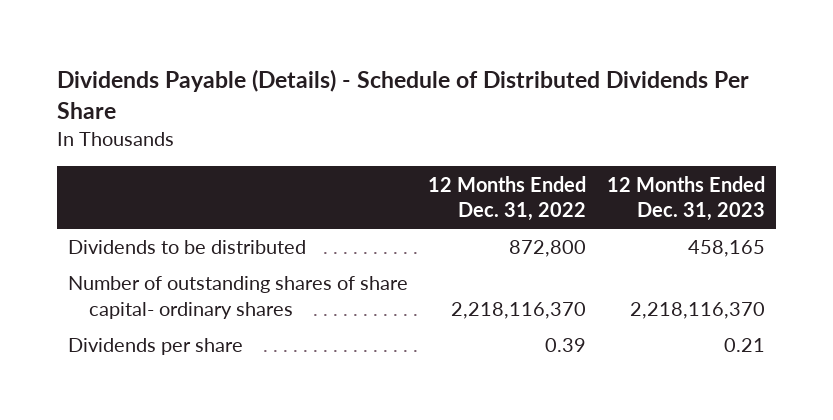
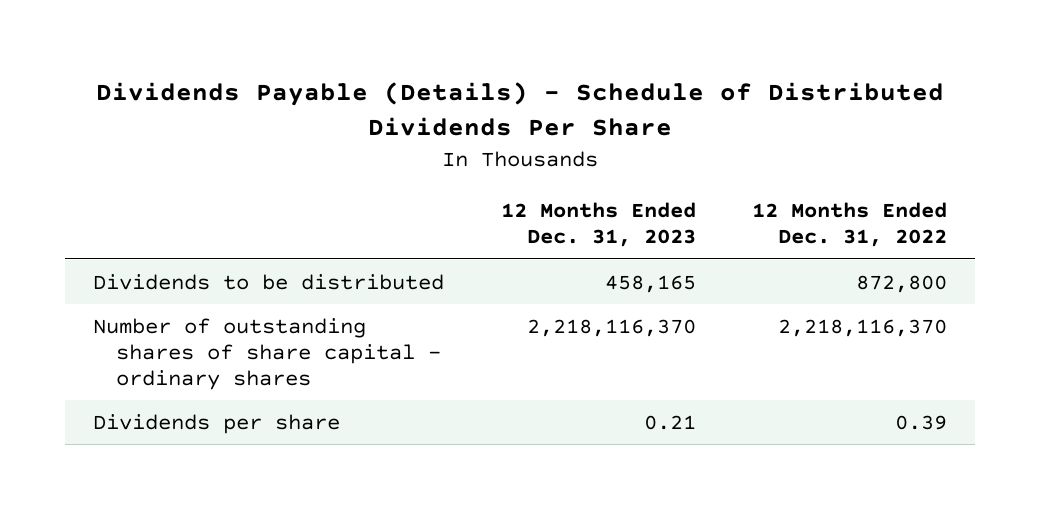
[67,276,408,320] Number of outstanding shares of share capital- ordinary shares -> [93,317,441,391] Number of outstanding shares of share capital - ordinary shares

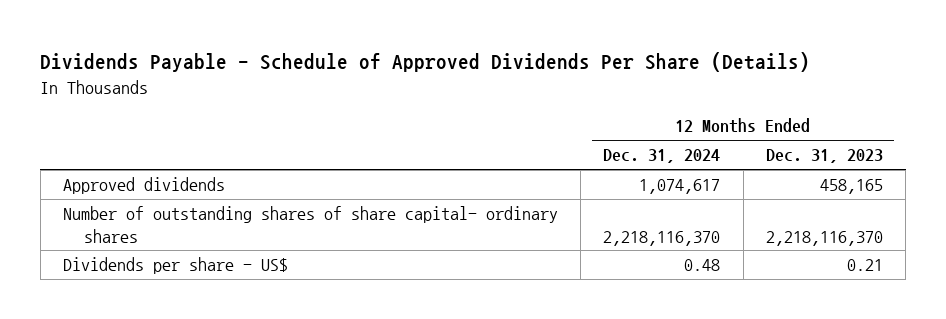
[96,82,945,137] Dividends Payable (Details) - Schedule of Distributed Dividends Per Share -> [40,52,811,73] Dividends Payable - Schedule of Approved Dividends Per Share (Details)
[752,202,948,248] 12 Months Ended Dec. 31, 2022 -> none
none -> [603,149,721,164] Dec. 31, 2024
[93,273,445,290] Dividends to be distributed -> [62,177,225,195] Approved dividends
[93,317,441,391] Number of outstanding shares of share capital - ordinary shares -> [62,206,558,243] Number of outstanding shares of share capital- ordinary shares
[93,413,341,434] Dividends per share -> [62,257,288,275] Dividends per share - US$

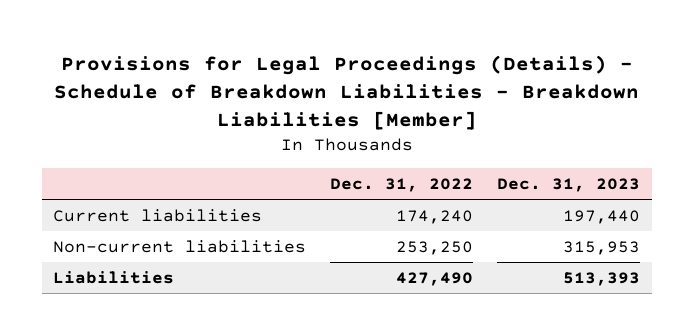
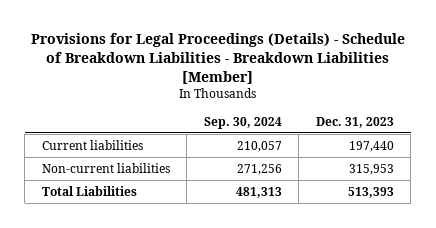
[330,177,474,192] Dec. 31, 2022 -> none
none -> [203,116,282,129] Sep. 30, 2024
[53,270,175,284] Liabilities -> [41,185,137,196] Total Liabilities

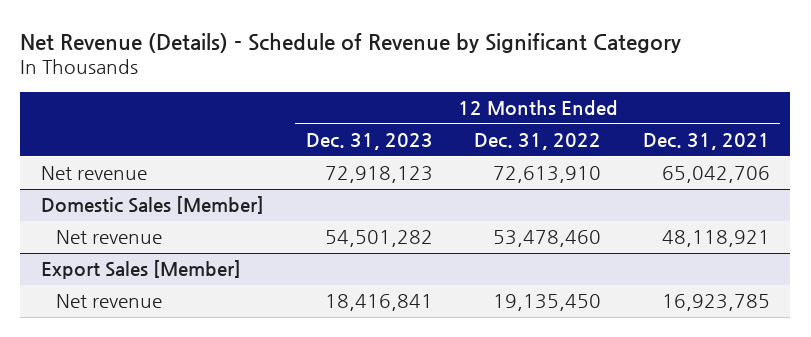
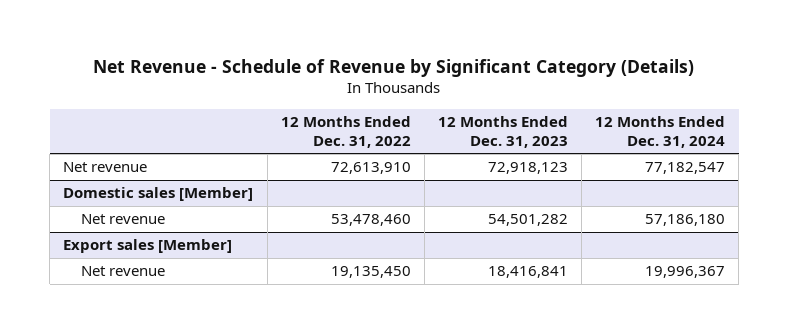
[20,32,682,53] Net Revenue (Details) - Schedule of Revenue by Significant Category -> [93,59,695,78] Net Revenue - Schedule of Revenue by Significant Category (Details)
[642,133,770,151] Dec. 31, 2021 -> none
none -> [595,115,726,148] 12 Months Ended Dec. 31, 2024
[41,196,265,215] Domestic Sales [Member] -> [63,187,254,202] Domestic sales [Member]
[41,260,242,280] Export Sales [Member] -> [63,239,233,254] Export sales [Member]

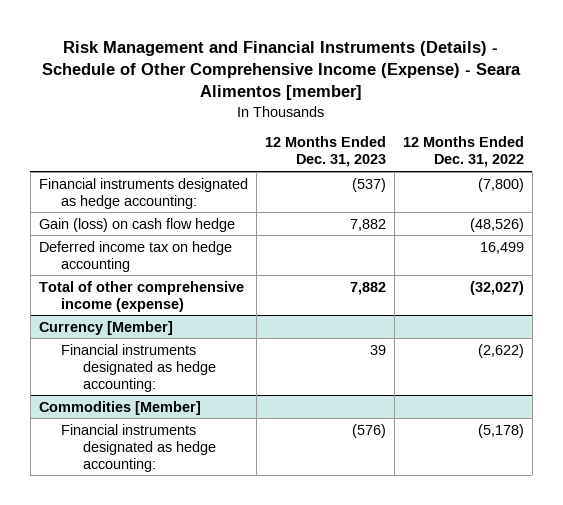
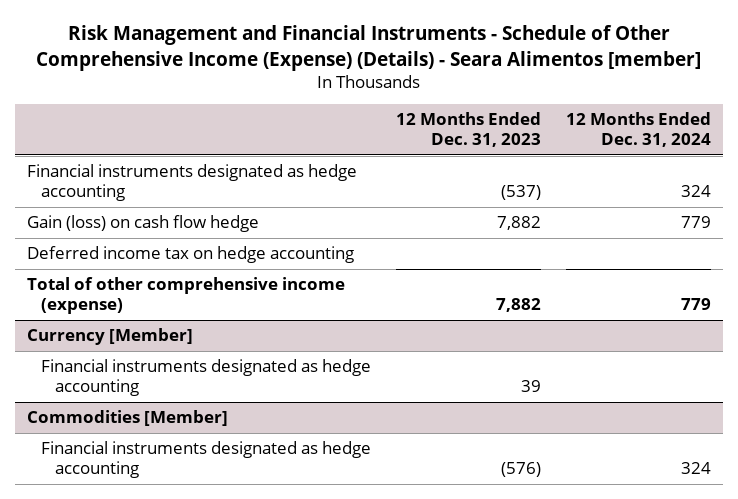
[42,40,522,101] Risk Management and Financial Instruments (Details) - Schedule of Other Comprehensive Income (Expense) - Seara Alimentos [member] -> [36,25,702,71] Risk Management and Financial Instruments - Schedule of Other Comprehensive Income (Expense) (Details) - Seara Alimentos [member]
[402,136,524,168] 12 Months Ended Dec. 31, 2022 -> none
none -> [565,112,711,147] 12 Months Ended Dec. 31, 2024
[38,177,248,209] Financial instruments designated as hedge accounting: -> [27,164,358,201] Financial instruments designated as hedge accounting
[61,343,217,392] Financial instruments designated as hedge accounting: -> [41,359,372,396] Financial instruments designated as hedge accounting
[61,423,217,472] Financial instruments designated as hedge accounting: -> [41,441,372,478] Financial instruments designated as hedge accounting

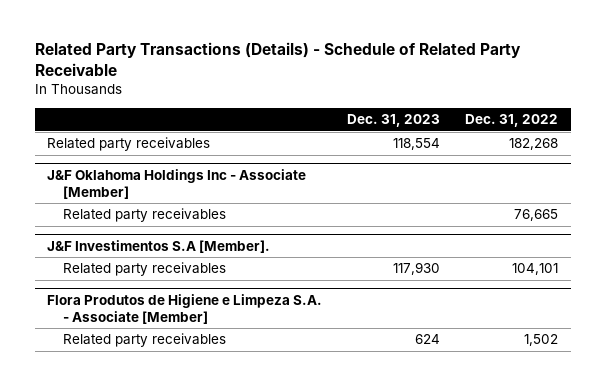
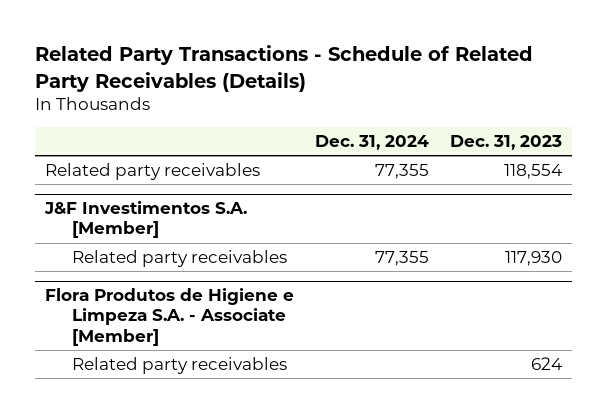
[34,42,521,77] Related Party Transactions (Details) - Schedule of Related Party Receivable -> [35,45,534,92] Related Party Transactions - Schedule of Related Party Receivables (Details)
[465,113,559,127] Dec. 31, 2022 -> none
none -> [315,135,430,151] Dec. 31, 2024
[47,168,307,199] J&F Oklahoma Holdings Inc - Associate [Member] -> none
[62,208,226,223] Related party receivables -> none
[47,239,271,253] J&F Investimentos S.A [Member]. -> [44,201,248,239] J&F Investimentos S.A. [Member]

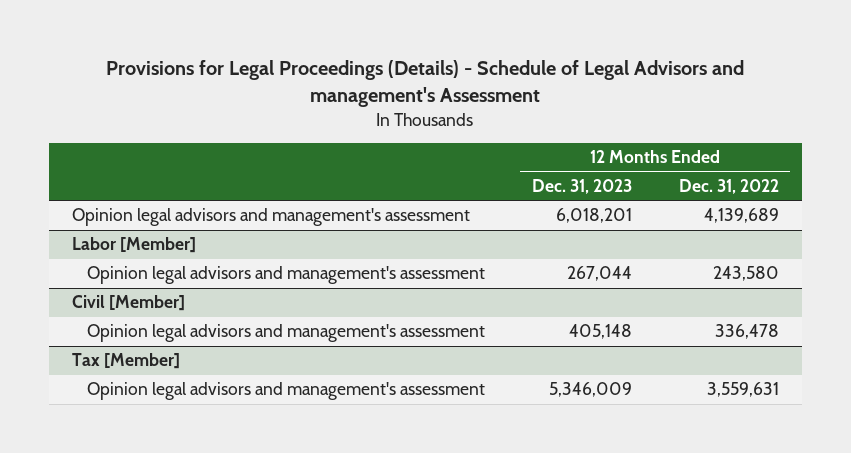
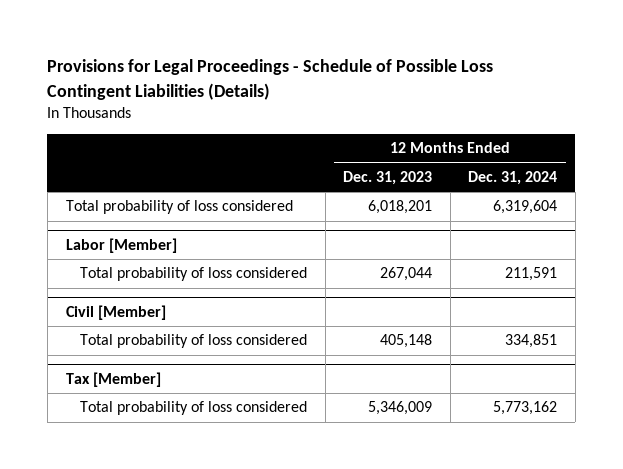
[106,60,745,108] Provisions for Legal Proceedings (Details) - Schedule of Legal Advisors and management's Assessment -> [47,59,494,100] Provisions for Legal Proceedings - Schedule of Possible Loss Contingent Liabilities (Details)
[678,178,779,194] Dec. 31, 2022 -> none
none -> [468,170,558,185] Dec. 31, 2024
[71,208,470,227] Opinion legal advisors and management's assessment -> [65,200,293,215] Total probability of loss considered
[87,266,486,285] Opinion legal advisors and management's assessment -> [79,267,307,282] Total probability of loss considered
[87,324,486,343] Opinion legal advisors and management's assessment -> [79,334,307,349] Total probability of loss considered
[87,382,486,401] Opinion legal advisors and management's assessment -> [79,401,307,416] Total probability of loss considered

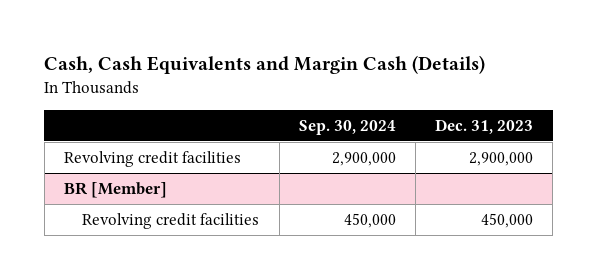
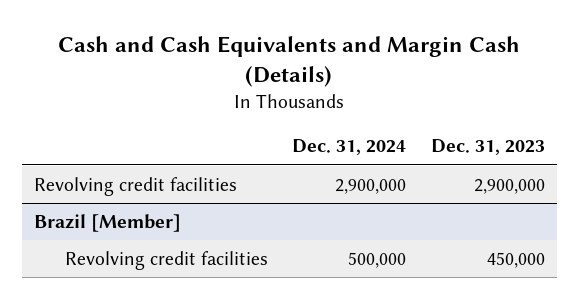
[44,55,486,75] Cash, Cash Equivalents and Margin Cash (Details) -> [58,35,521,87] Cash and Cash Equivalents and Margin Cash (Details)
[298,119,396,135] Sep. 30, 2024 -> none
none -> [292,139,407,156] Dec. 31, 2024
[63,181,167,198] BR [Member] -> [33,213,181,232] Brazil [Member]

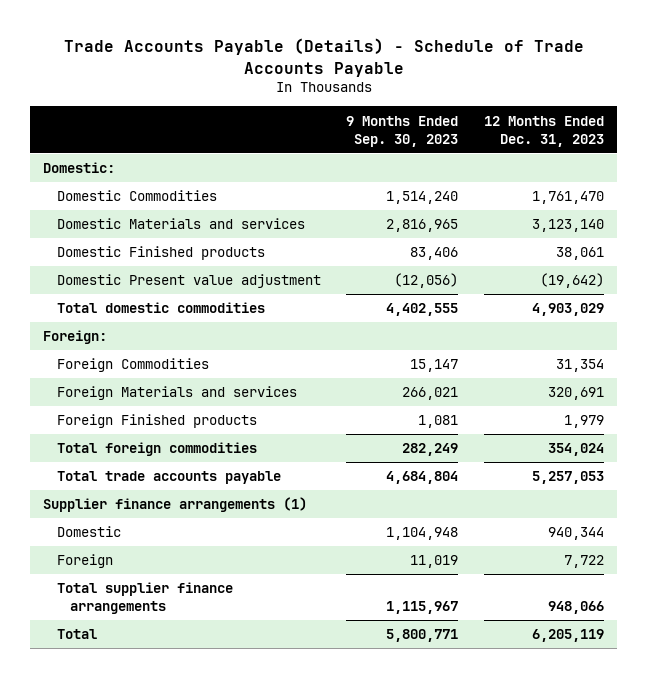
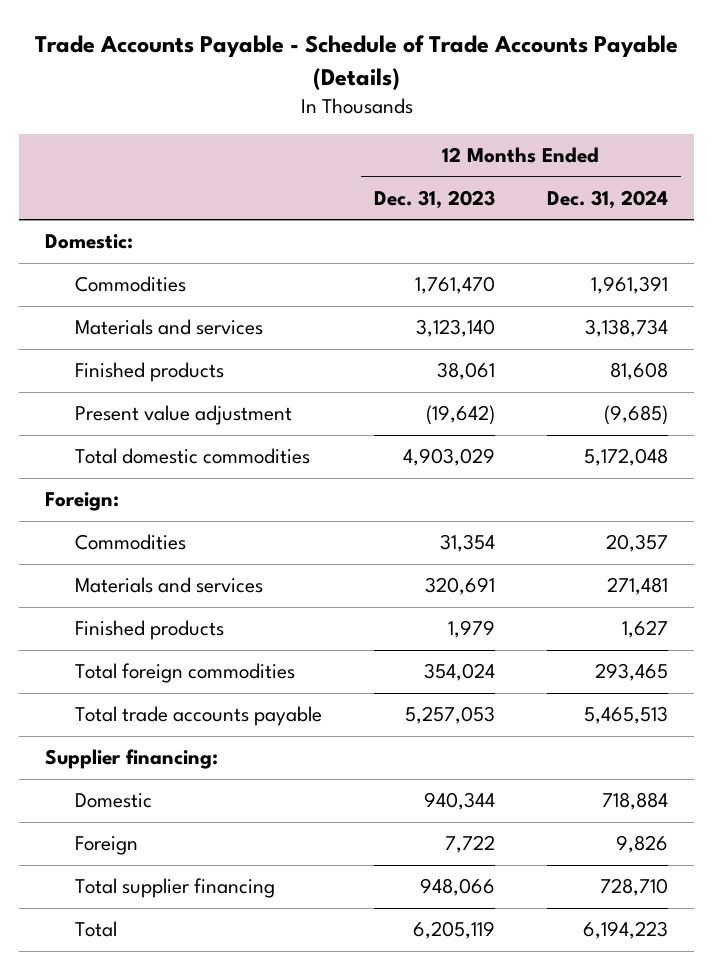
[63,38,584,77] Trade Accounts Payable (Details) - Schedule of Trade Accounts Payable -> [34,34,678,90] Trade Accounts Payable - Schedule of Trade Accounts Payable (Details)
[346,115,459,147] 9 Months Ended Sep. 30, 2023 -> none
none -> [547,189,669,209] Dec. 31, 2024
[56,190,217,202] Domestic Commodities -> [74,276,186,293] Commodities
[56,218,305,230] Domestic Materials and services -> [74,319,263,336] Materials and services
[56,246,265,261] Domestic Finished products -> [74,362,224,383] Finished products
[56,274,321,289] Domestic Present value adjustment -> [74,405,292,426] Present value adjustment
[56,358,209,373] Foreign Commodities -> [74,534,186,551] Commodities
[56,386,297,401] Foreign Materials and services -> [74,577,263,594] Materials and services
[56,414,257,429] Foreign Finished products -> [74,620,224,641] Finished products
[43,497,308,513] Supplier finance arrangements (1) -> none
none -> [45,749,219,770] Supplier financing:
[56,582,233,615] Total supplier finance arrangements -> [74,878,275,899] Total supplier financing

